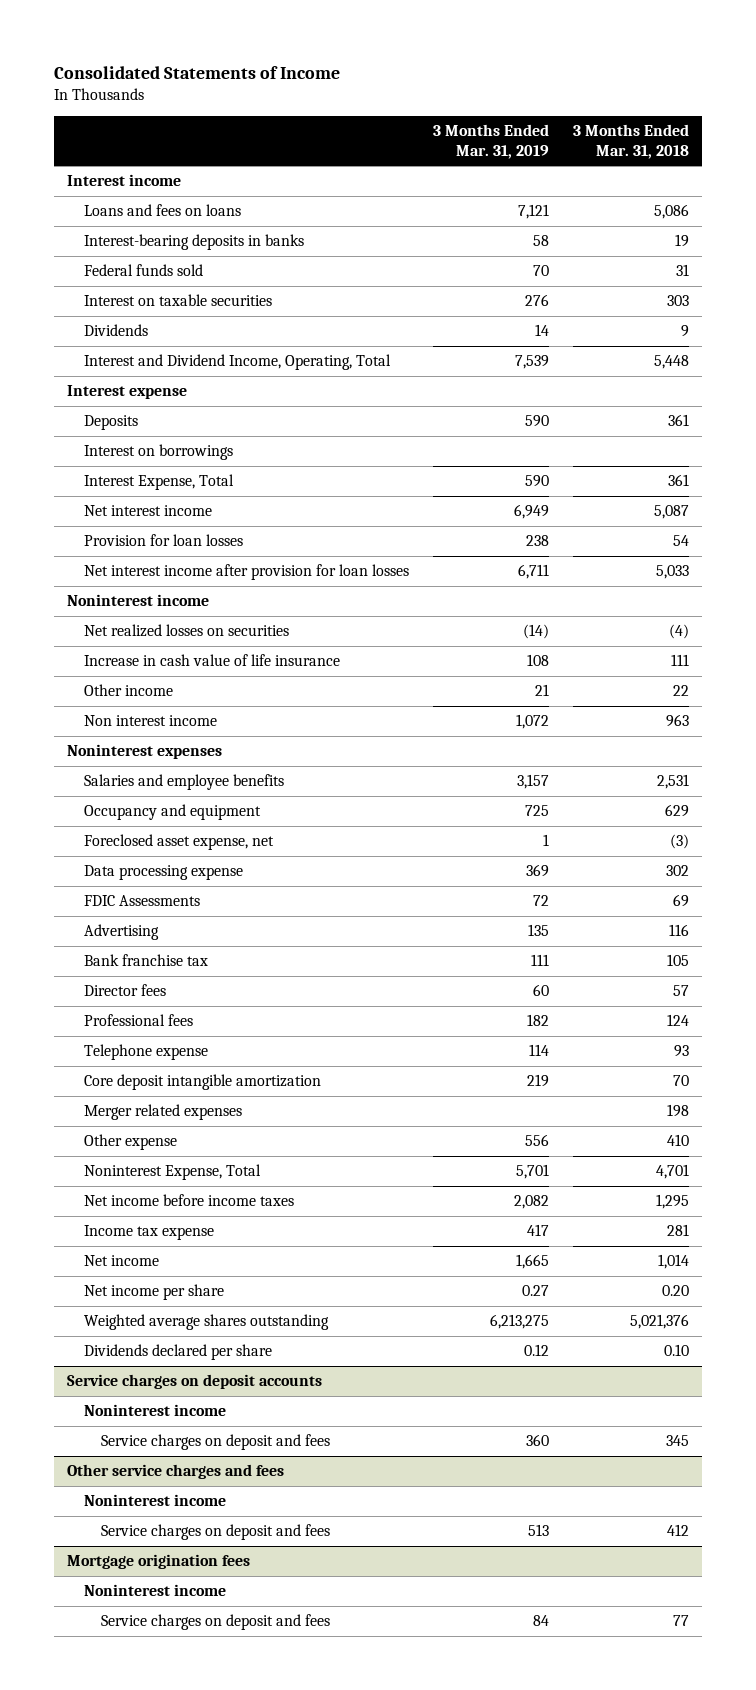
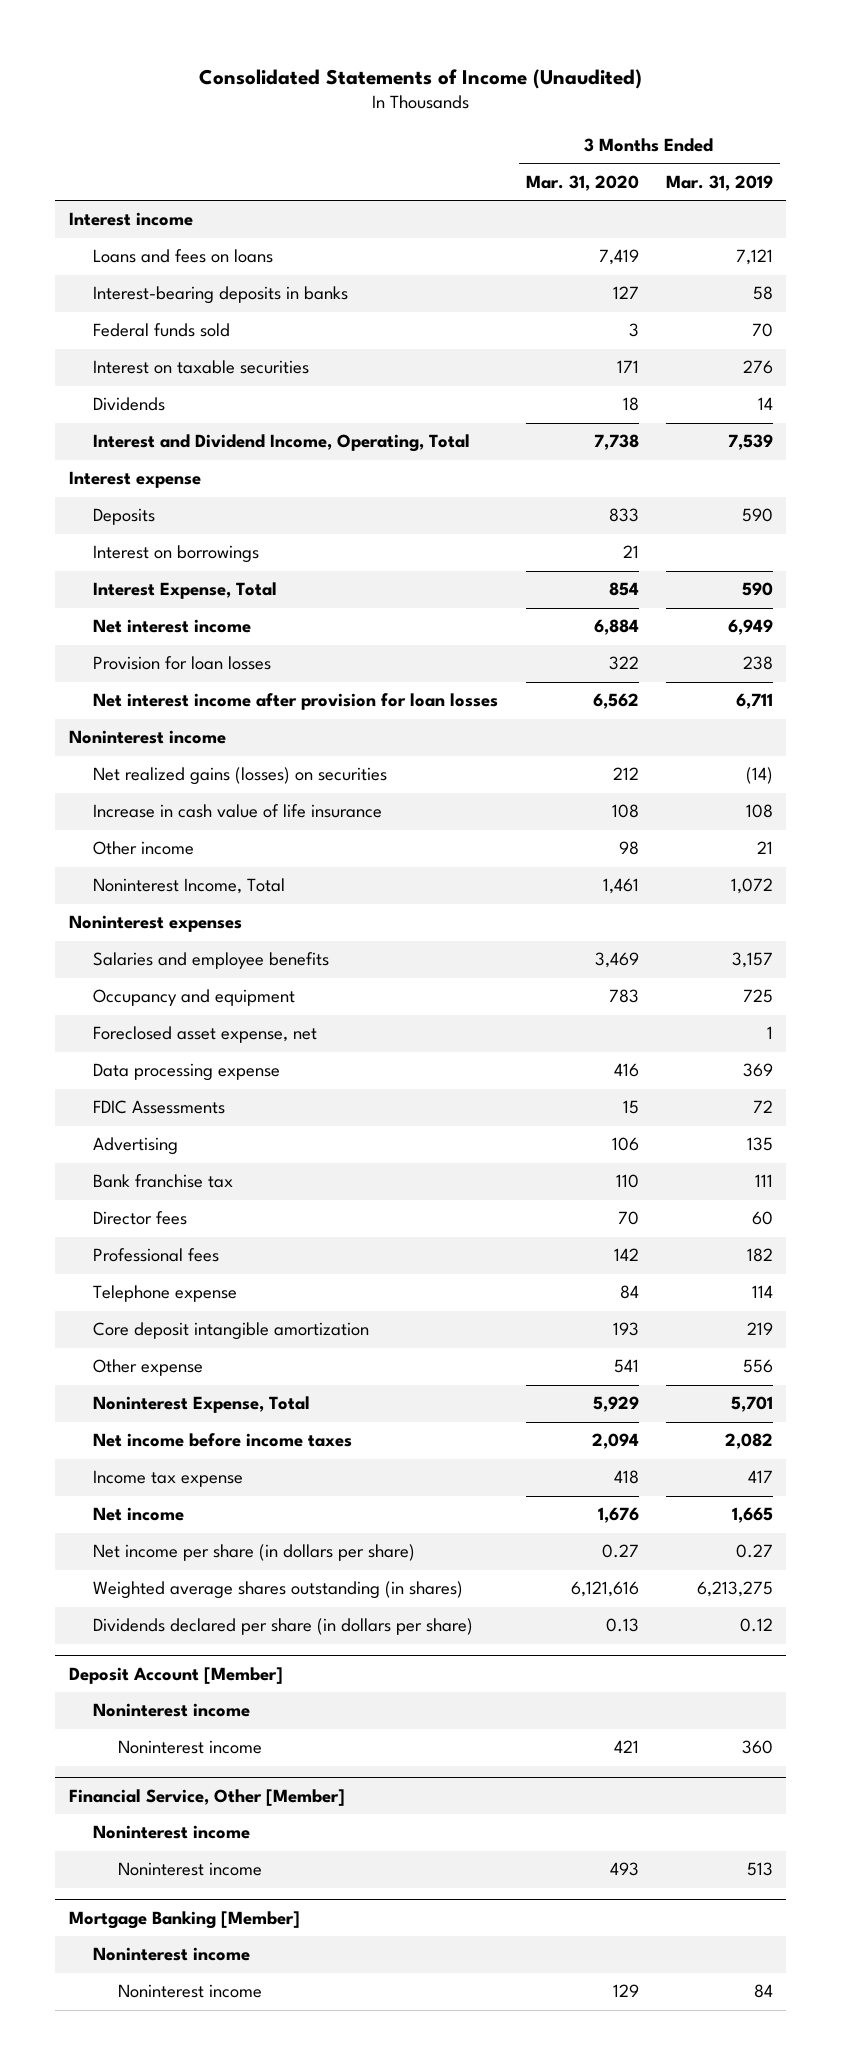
[54,65,341,79] Consolidated Statements of Income -> [198,68,642,89] Consolidated Statements of Income (Unaudited)
[573,124,690,159] 3 Months Ended Mar. 31, 2018 -> none
none -> [525,175,639,192] Mar. 31, 2020
[83,624,289,638] Net realized losses on securities -> [93,767,388,786] Net realized gains (losses) on securities
[83,715,217,727] Non interest income -> [93,878,286,895] Noninterest Income, Total
[83,1104,242,1121] Merger related expenses -> none
[83,1284,224,1301] Net income per share -> [93,1544,416,1562] Net income per share (in dollars per share)
[83,1314,329,1331] Weighted average shares outstanding -> [93,1581,464,1600] Weighted average shares outstanding (in shares)
[83,1344,272,1361] Dividends declared per share -> [93,1618,474,1636] Dividends declared per share (in dollars per share)
[66,1374,322,1390] Service charges on deposit accounts -> [68,1666,283,1684] Deposit Account [Member]
[101,1434,331,1451] Service charges on deposit and fees -> [117,1740,262,1755] Noninterest income
[66,1464,284,1480] Other service charges and fees -> [68,1788,345,1806] Financial Service, Other [Member]
[101,1524,331,1541] Service charges on deposit and fees -> [117,1862,262,1877] Noninterest income
[66,1554,250,1570] Mortgage origination fees -> [68,1910,300,1929] Mortgage Banking [Member]
[101,1614,331,1631] Service charges on deposit and fees -> [117,1984,262,1999] Noninterest income

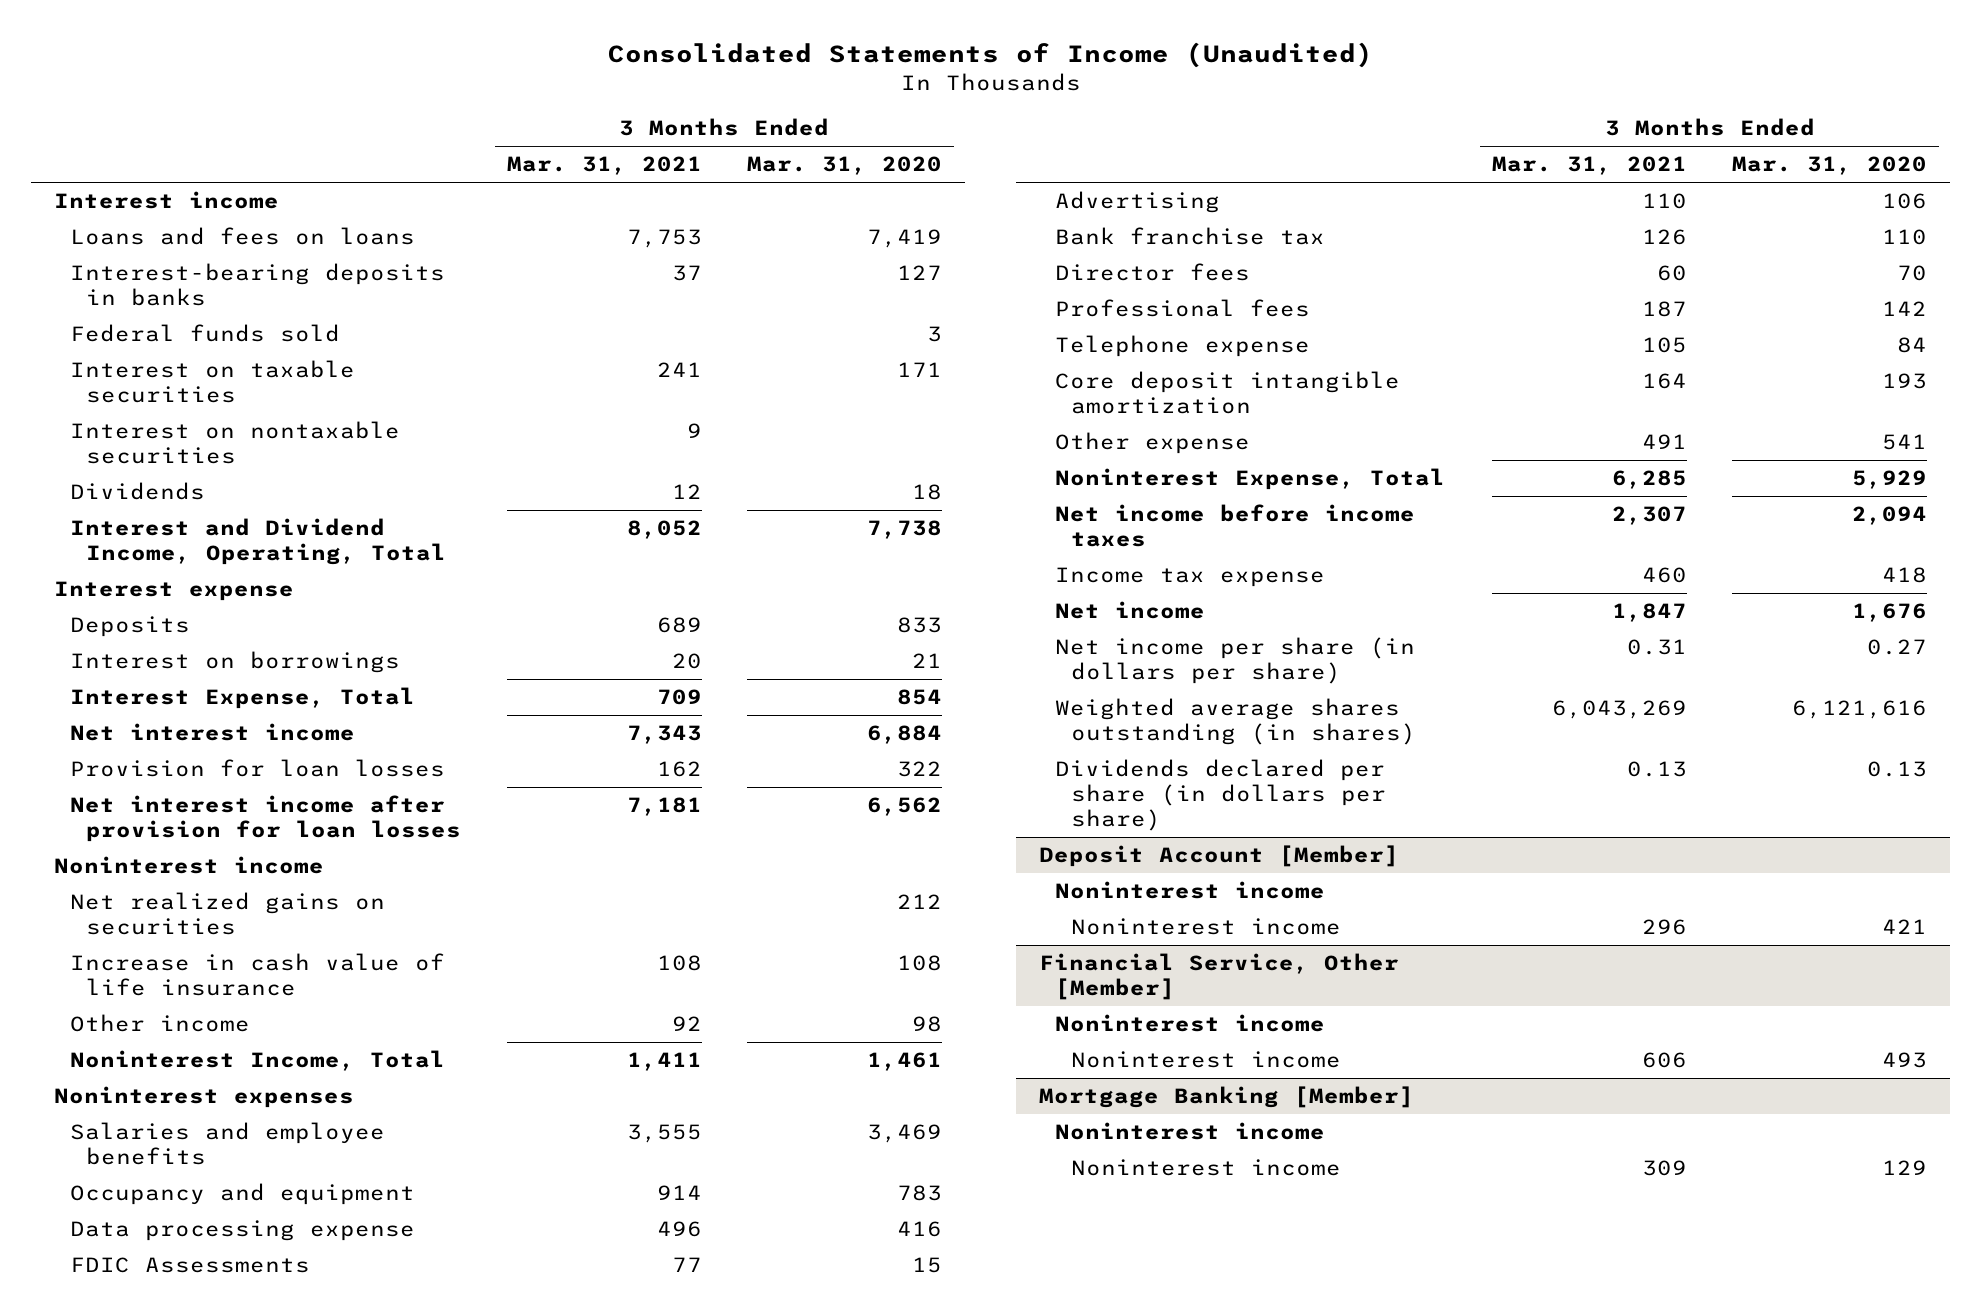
[665,175,773,192] Mar. 31, 2019 -> none
none -> [506,156,702,176] Mar. 31, 2021
none -> [69,421,400,465] Interest on nontaxable securities
[93,767,388,786] Net realized gains (losses) on securities -> [69,892,385,936] Net realized gains on securities
[93,1026,318,1044] Foreclosed asset expense, net -> none

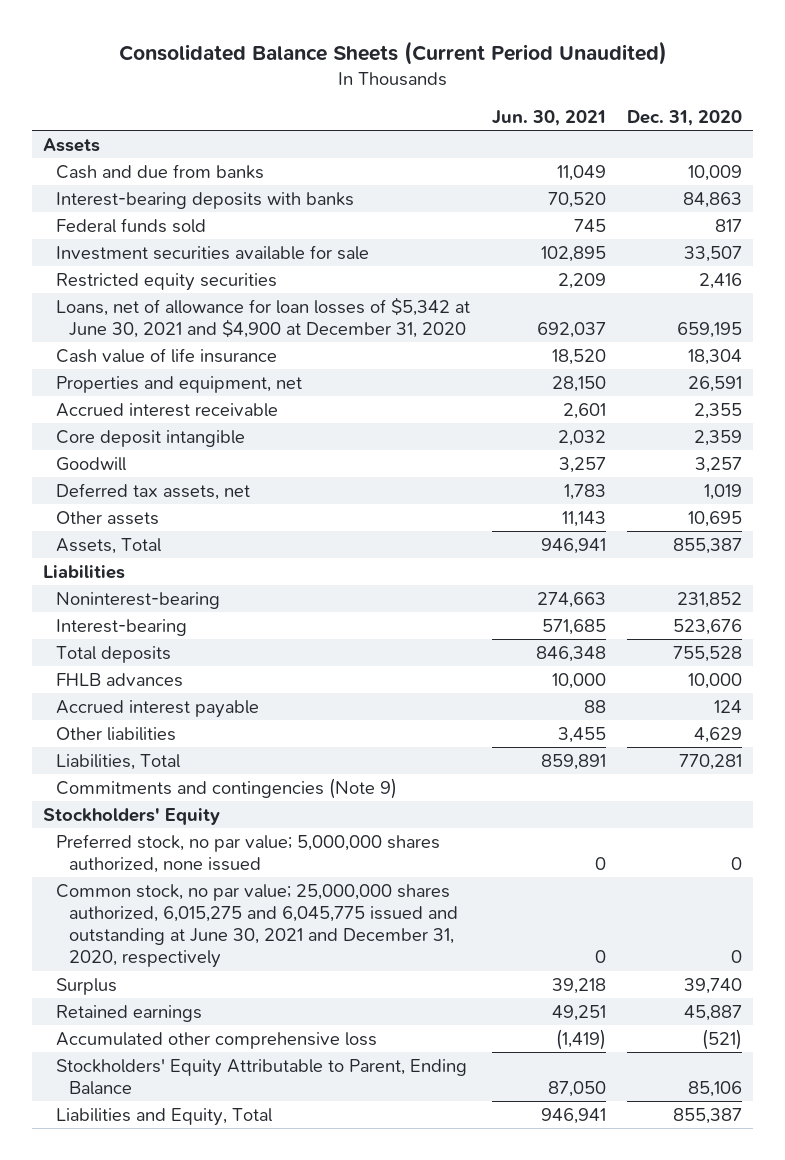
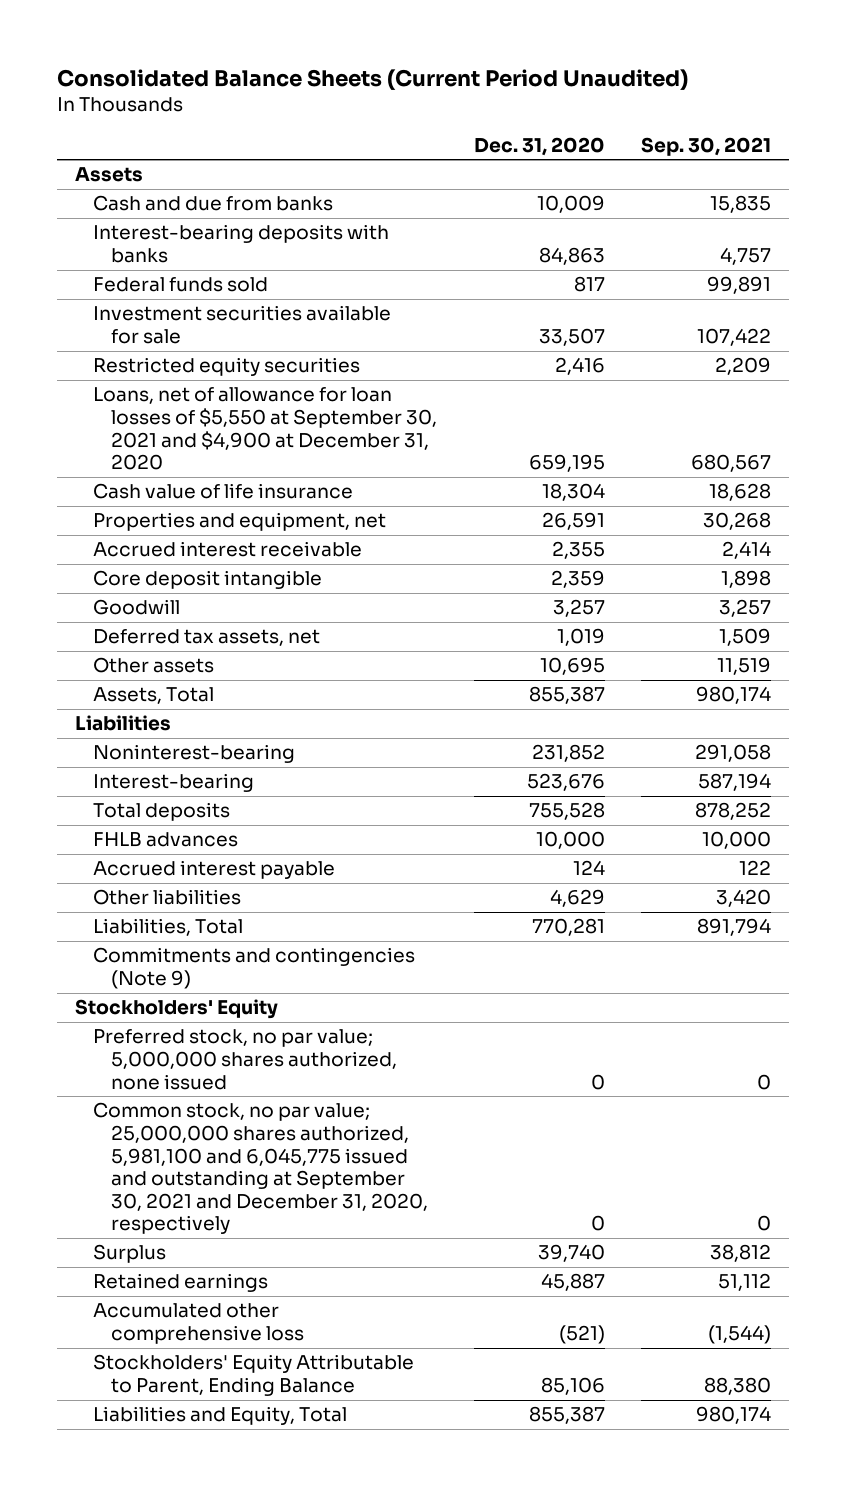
[491,110,606,127] Jun. 30, 2021 -> none
none -> [641,136,772,156] Sep. 30, 2021
[55,296,470,338] Loans, net of allowance for loan losses of $5,342 at June 30, 2021 and $4,900 at December 31, 2020 -> [93,387,438,471] Loans, net of allowance for loan losses of $5,550 at September 30, 2021 and $4,900 at December 31, 2020
[55,883,458,969] Common stock, no par value; 25,000,000 shares authorized, 6,015,275 and 6,045,775 issued and outstanding at June 30, 2021 and December 31, 2020, respectively -> [93,1102,429,1235] Common stock, no par value; 25,000,000 shares authorized, 5,981,100 and 6,045,775 issued and outstanding at September 30, 2021 and December 31, 2020, respectively

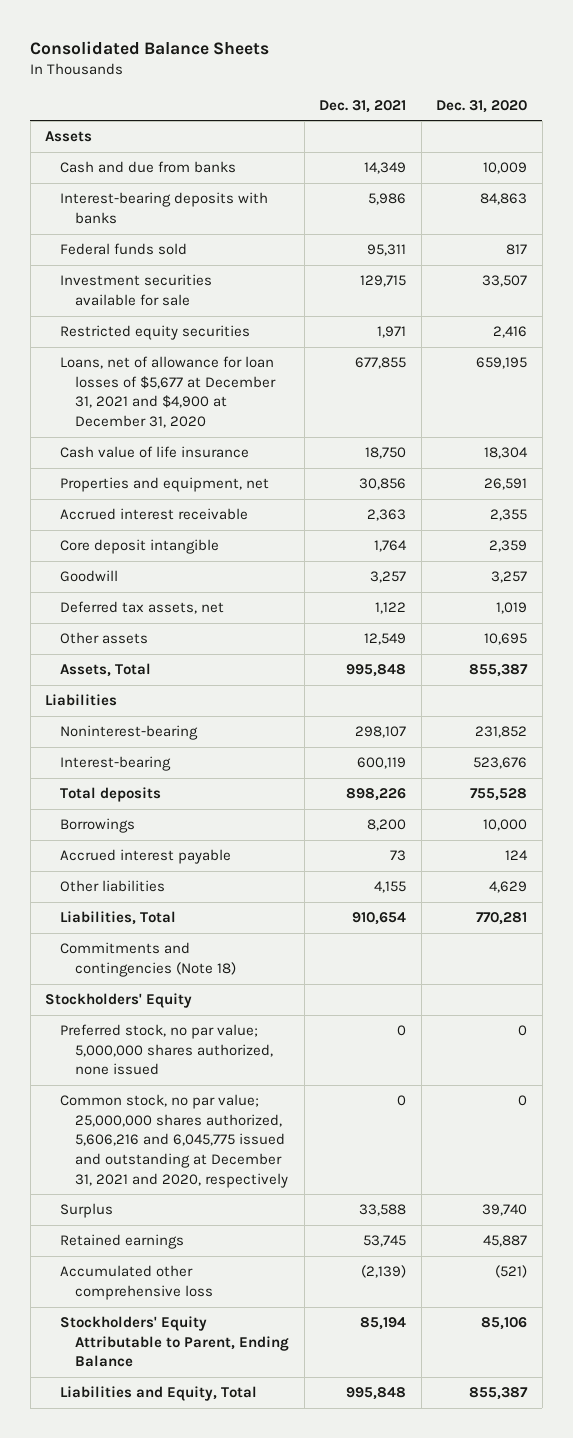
[56,68,688,90] Consolidated Balance Sheets (Current Period Unaudited) -> [30,40,270,55] Consolidated Balance Sheets
[641,136,772,156] Sep. 30, 2021 -> none
none -> [319,99,407,113] Dec. 31, 2021
[93,387,438,471] Loans, net of allowance for loan losses of $5,550 at September 30, 2021 and $4,900 at December 31, 2020 -> [60,356,277,429] Loans, net of allowance for loan losses of $5,677 at December 31, 2021 and $4,900 at December 31, 2020
[93,832,239,848] FHLB advances -> [60,818,136,834] Borrowings
[93,947,416,990] Commitments and contingencies (Note 9) -> [60,942,237,977] Commitments and contingencies (Note 18)
[93,1102,429,1235] Common stock, no par value; 25,000,000 shares authorized, 5,981,100 and 6,045,775 issued and outstanding at September 30, 2021 and December 31, 2020, respectively -> [60,1094,289,1188] Common stock, no par value; 25,000,000 shares authorized, 5,606,216 and 6,045,775 issued and outstanding at December 31, 2021 and 2020, respectively

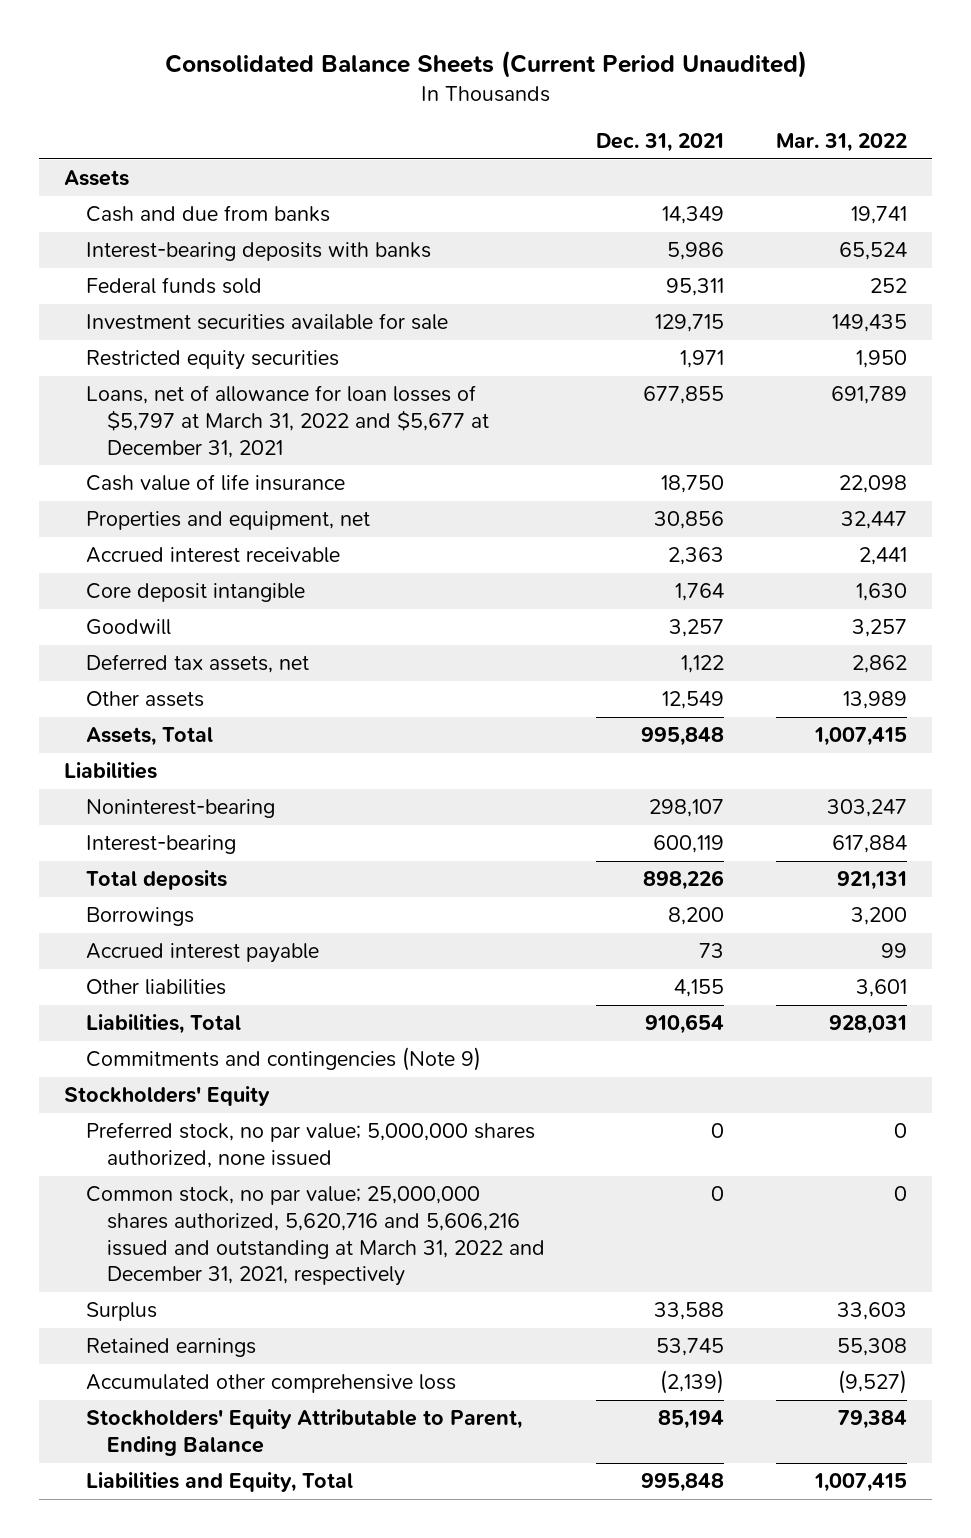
[30,40,270,55] Consolidated Balance Sheets -> [164,50,807,79] Consolidated Balance Sheets (Current Period Unaudited)
[436,99,528,113] Dec. 31, 2020 -> none
none -> [775,132,907,152] Mar. 31, 2022
[60,356,277,429] Loans, net of allowance for loan losses of $5,677 at December 31, 2021 and $4,900 at December 31, 2020 -> [85,385,490,458] Loans, net of allowance for loan losses of $5,797 at March 31, 2022 and $5,677 at December 31, 2021
[60,942,237,977] Commitments and contingencies (Note 18) -> [85,1047,481,1072] Commitments and contingencies (Note 9)
[60,1094,289,1188] Common stock, no par value; 25,000,000 shares authorized, 5,606,216 and 6,045,775 issued and outstanding at December 31, 2021 and 2020, respectively -> [85,1186,546,1287] Common stock, no par value; 25,000,000 shares authorized, 5,620,716 and 5,606,216 issued and outstanding at March 31, 2022 and December 31, 2021, respectively

